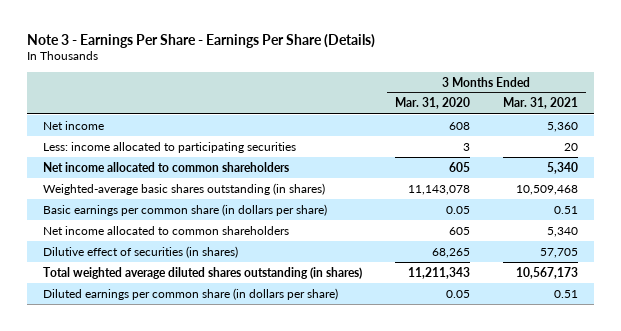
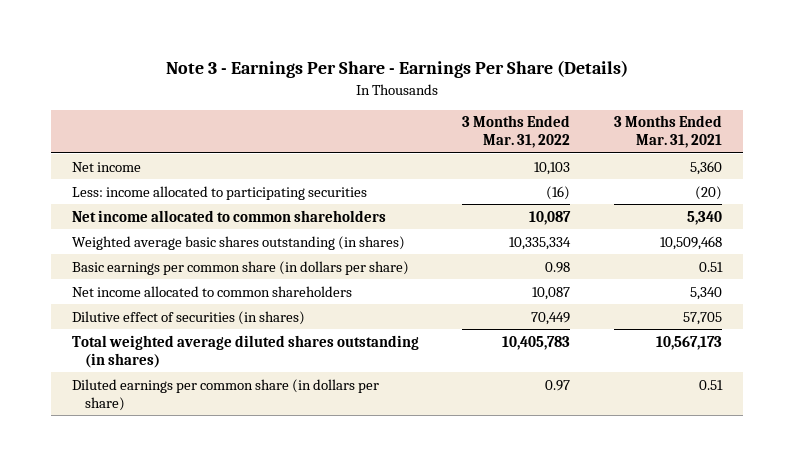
[394,97,470,110] Mar. 31, 2020 -> none
none -> [462,115,571,149] 3 Months Ended Mar. 31, 2022
[563,142,578,151] 20 -> [694,185,722,200] (20)
[43,182,326,195] Weighted-average basic shares outstanding (in shares) -> [72,235,406,250] Weighted average basic shares outstanding (in shares)

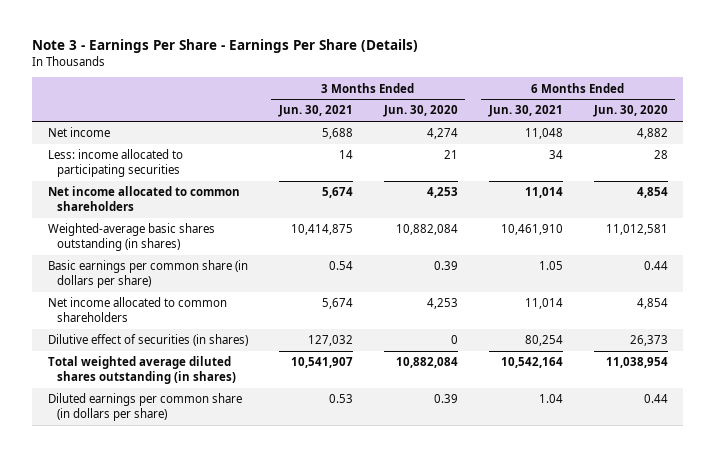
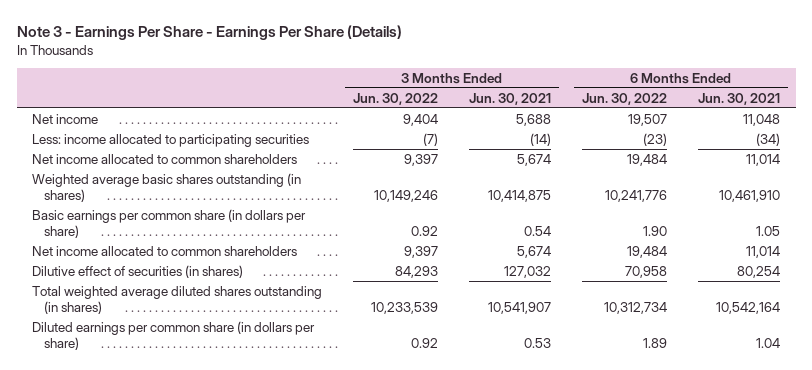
[382,105,458,118] Jun. 30, 2020 -> none
[592,105,668,118] Jun. 30, 2020 -> none
none -> [353,92,439,105] Jun. 30, 2022
none -> [582,92,668,105] Jun. 30, 2022
[338,150,353,160] 14 -> [530,132,552,146] (14)
[548,150,563,160] 34 -> [756,132,781,146] (34)
[47,223,215,251] Weighted-average basic shares outstanding (in shares) -> [32,172,302,203] Weighted average basic shares outstanding (in shares)

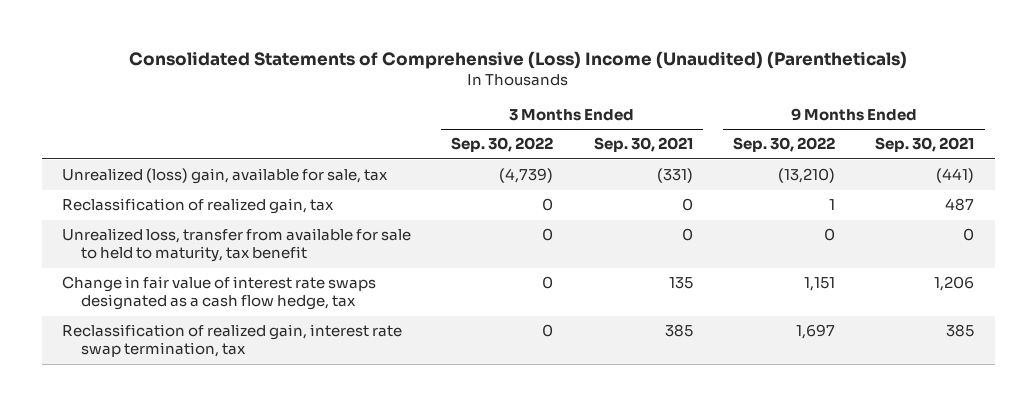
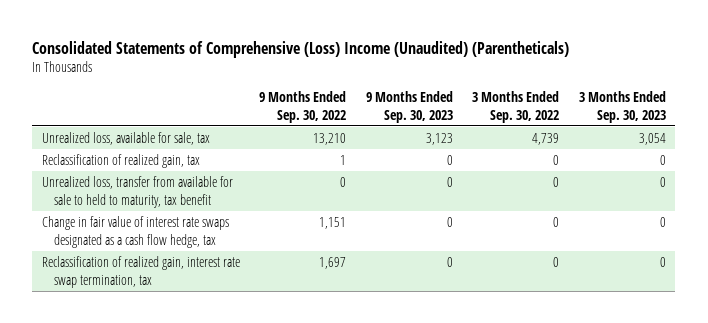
[593,137,693,153] Sep. 30, 2021 -> none
[875,137,975,153] Sep. 30, 2021 -> none
none -> [365,91,453,123] 9 Months Ended Sep. 30, 2023
none -> [578,91,666,123] 3 Months Ended Sep. 30, 2023
[61,168,388,185] Unrealized (loss) gain, available for sale, tax -> [41,131,210,145] Unrealized loss, available for sale, tax
[499,168,554,184] (4,739) -> [532,132,560,145] 4,739
[778,168,836,184] (13,210) -> [313,132,347,145] 13,210

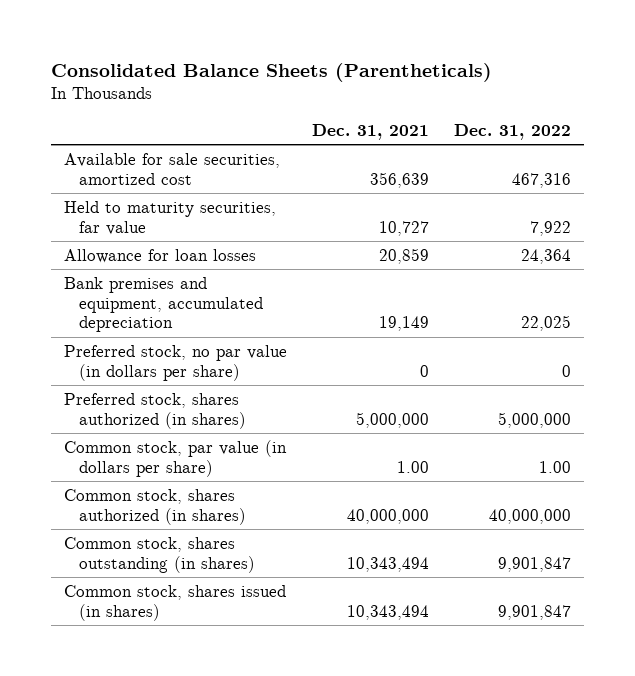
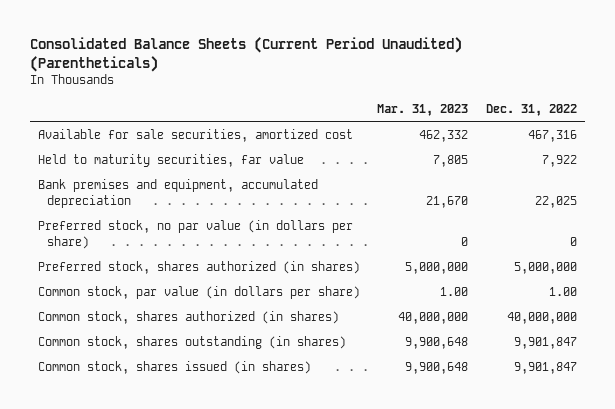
[50,62,492,82] Consolidated Balance Sheets (Parentheticals) -> [29,36,462,72] Consolidated Balance Sheets (Current Period Unaudited) (Parentheticals)
[311,123,429,140] Dec. 31, 2021 -> none
none -> [377,104,469,117] Mar. 31, 2023
[63,248,256,263] Allowance for loan losses -> none

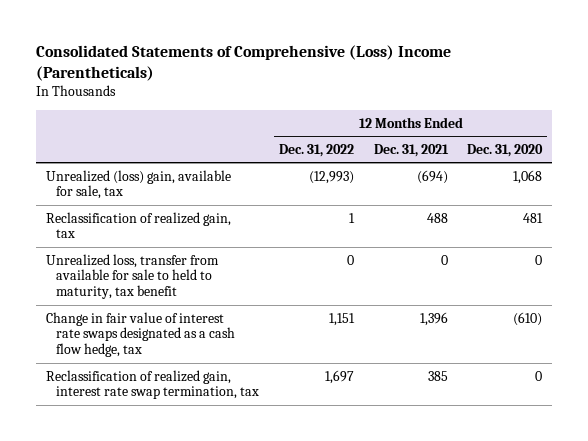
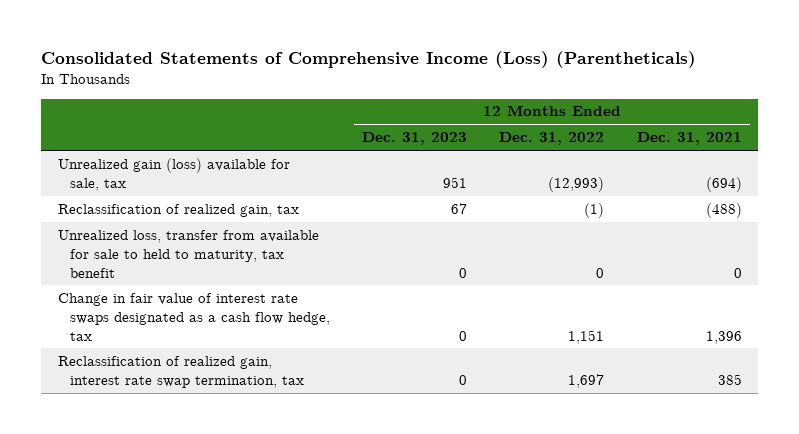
[35,44,451,82] Consolidated Statements of Comprehensive (Loss) Income (Parentheticals) -> [41,51,697,69] Consolidated Statements of Comprehensive Income (Loss) (Parentheticals)
[467,143,544,157] Dec. 31, 2020 -> none
none -> [361,132,467,146] Dec. 31, 2023
[45,169,231,200] Unrealized (loss) gain, available for sale, tax -> [57,157,290,191] Unrealized gain (loss) available for sale, tax
[348,212,355,223] 1 -> [584,202,605,218] (1)
[426,212,448,223] 488 -> [705,202,742,218] (488)

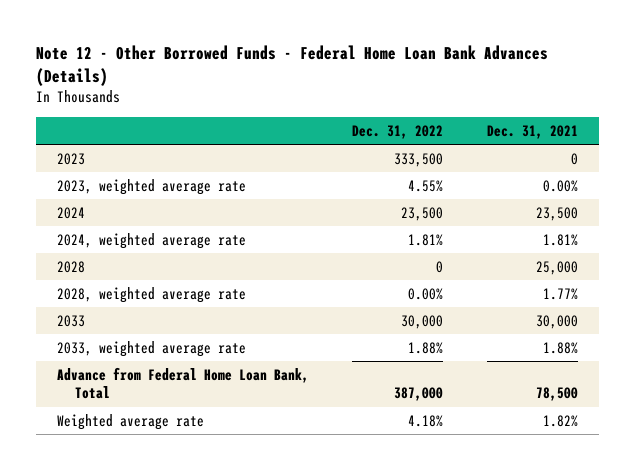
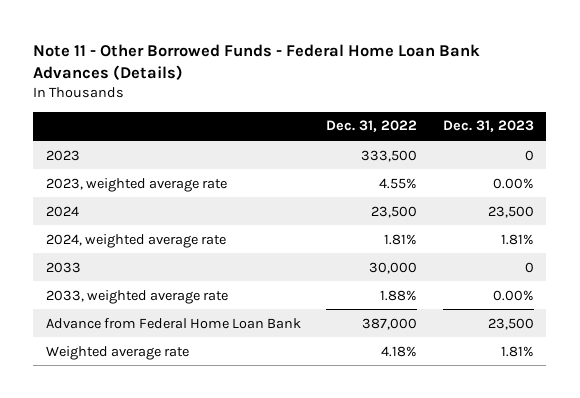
[35,44,548,86] Note 12 - Other Borrowed Funds - Federal Home Loan Bank Advances (Details) -> [33,43,481,80] Note 11 - Other Borrowed Funds - Federal Home Loan Bank Advances (Details)
[486,124,578,139] Dec. 31, 2021 -> none
none -> [442,120,534,133] Dec. 31, 2023
[57,260,86,273] 2028 -> none
[57,286,247,303] 2028, weighted average rate -> none
[57,366,310,400] Advance from Federal Home Loan Bank, Total -> [46,317,302,329] Advance from Federal Home Loan Bank

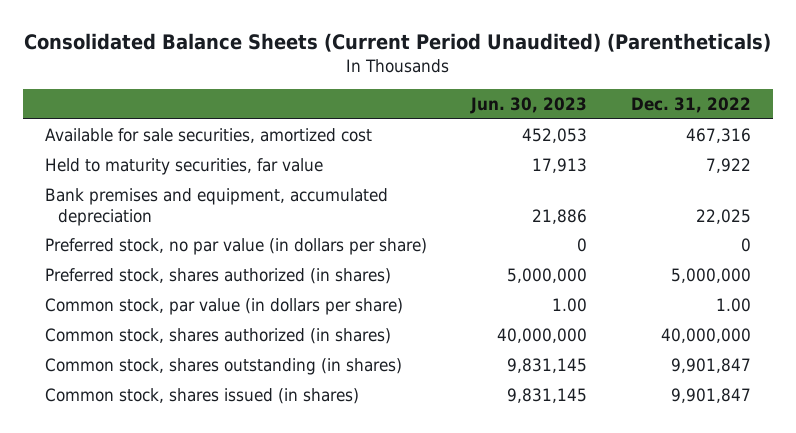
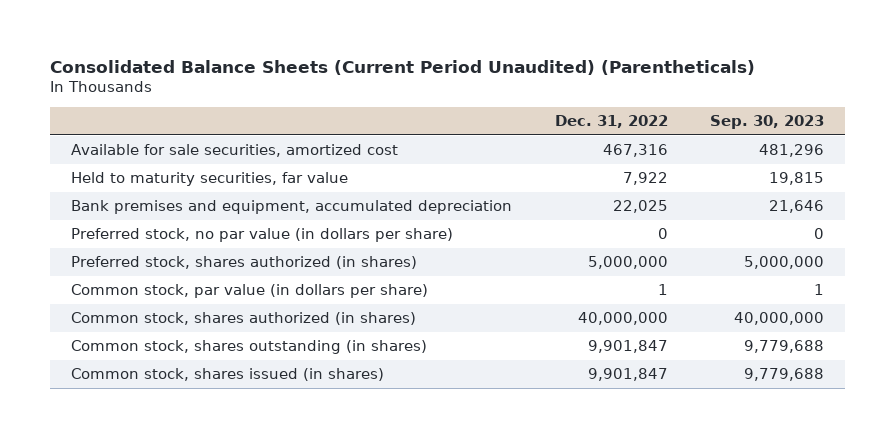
[469,96,587,114] Jun. 30, 2023 -> none
none -> [709,115,824,130] Sep. 30, 2023
[715,298,751,313] 1.00 -> [657,284,668,296] 1

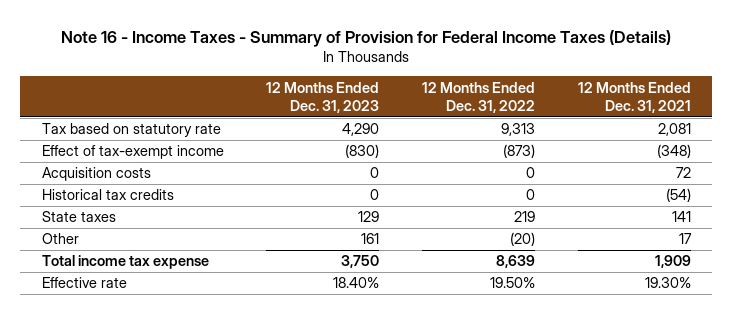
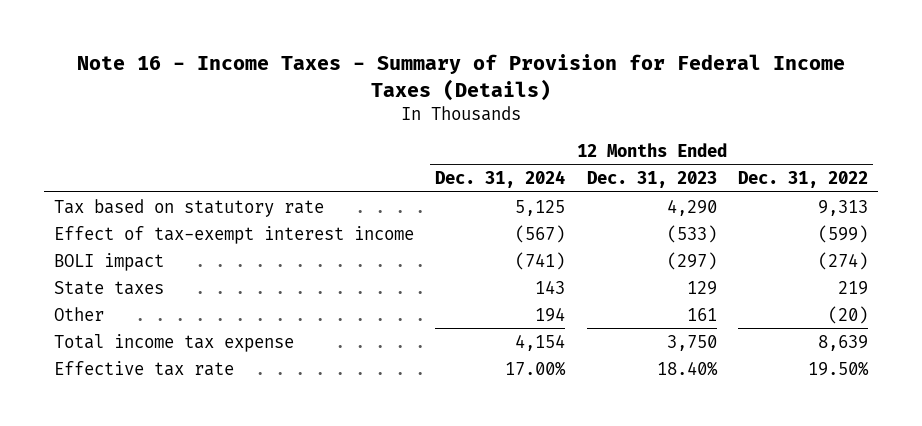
[577,81,691,114] 12 Months Ended Dec. 31, 2021 -> none
none -> [435,170,566,189] Dec. 31, 2024
[41,167,151,182] Acquisition costs -> none
[41,189,174,201] Historical tax credits -> none
[41,145,224,160] Effect of tax-exempt income -> [54,225,415,244] Effect of tax-exempt interest income
[345,144,380,159] (830) -> [666,224,717,243] (533)
[502,144,535,159] (873) -> [817,224,868,243] (599)
none -> [54,252,165,271] BOLI impact
[41,277,127,289] Effective rate -> [54,360,235,376] Effective tax rate

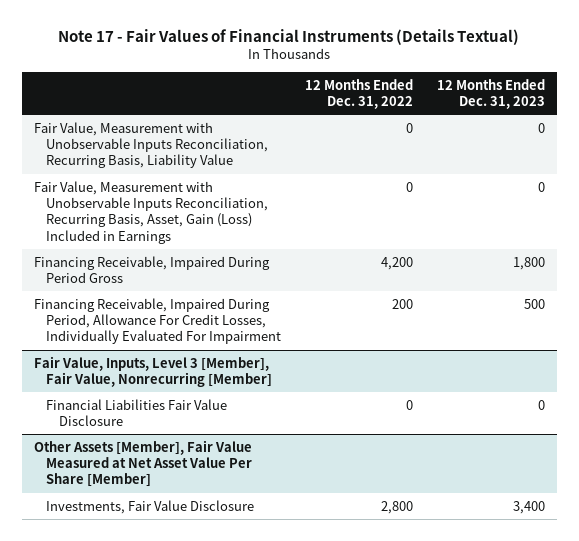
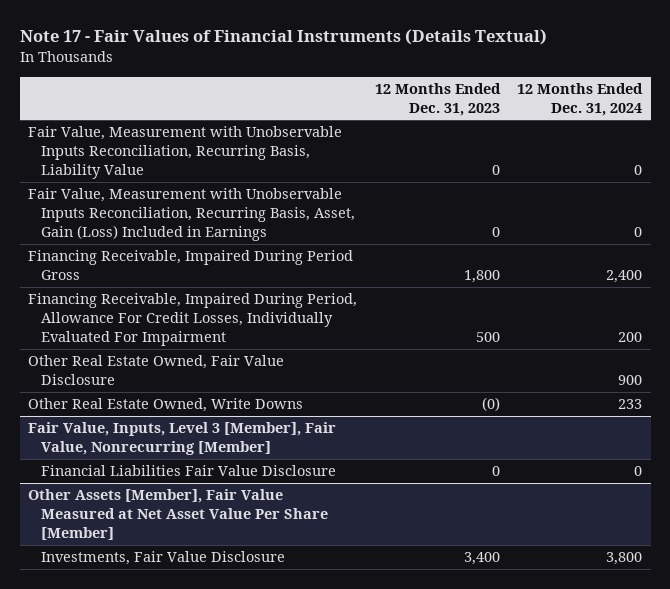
[305,78,414,110] 12 Months Ended Dec. 31, 2022 -> none
none -> [516,82,643,116] 12 Months Ended Dec. 31, 2024
none -> [28,355,285,386] Other Real Estate Owned, Fair Value Disclosure
none -> [28,398,304,413] Other Real Estate Owned, Write Downs

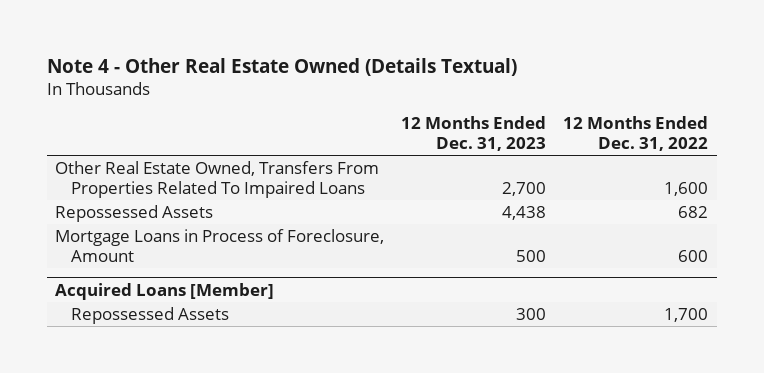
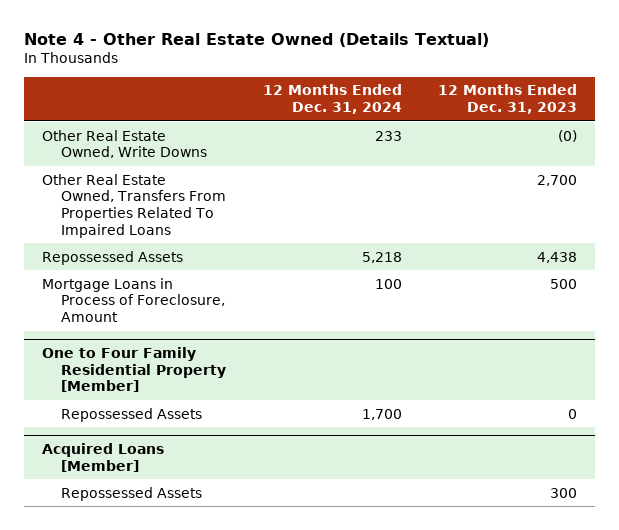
[563,116,709,151] 12 Months Ended Dec. 31, 2022 -> none
none -> [262,84,402,114] 12 Months Ended Dec. 31, 2024
none -> [42,129,208,159] Other Real Estate Owned, Write Downs
none -> [42,346,227,393] One to Four Family Residential Property [Member]
none -> [61,407,203,422] Repossessed Assets

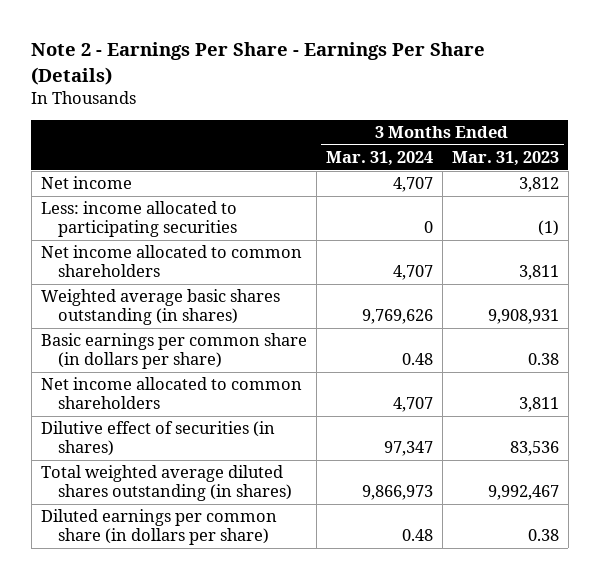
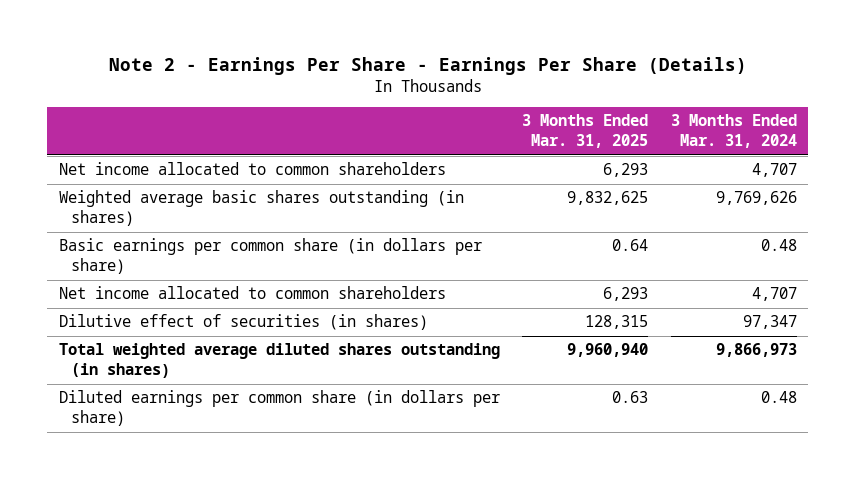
[451,151,559,167] Mar. 31, 2023 -> none
none -> [522,114,649,149] 3 Months Ended Mar. 31, 2025
[40,176,132,190] Net income -> none
[40,201,238,238] Less: income allocated to participating securities -> none

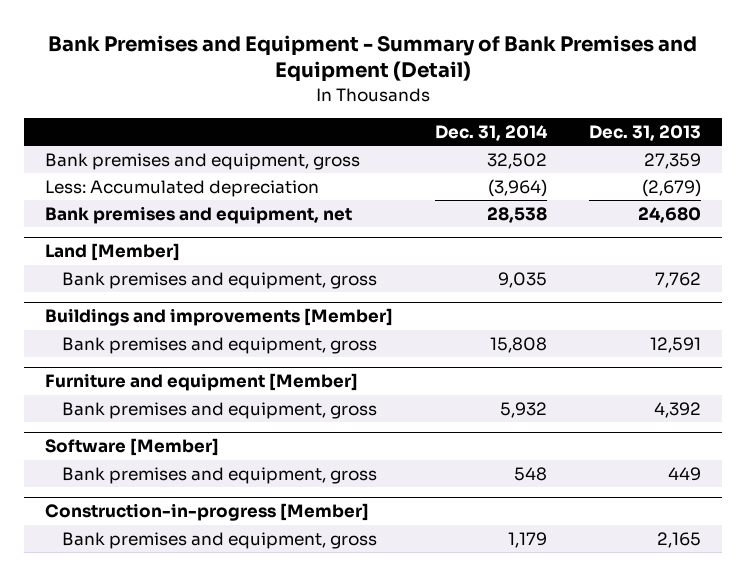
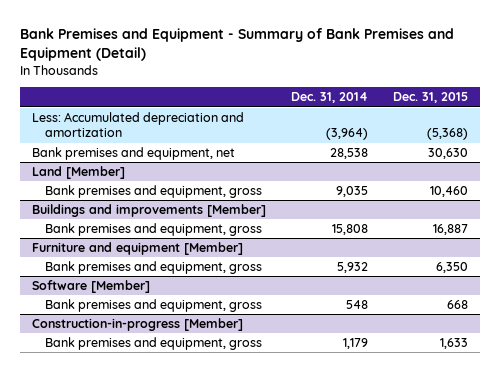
[589,124,702,141] Dec. 31, 2013 -> none
none -> [392,92,468,104] Dec. 31, 2015
[45,152,361,170] Bank premises and equipment, gross -> none
[45,179,320,197] Less: Accumulated depreciation -> [32,112,245,138] Less: Accumulated depreciation and amortization

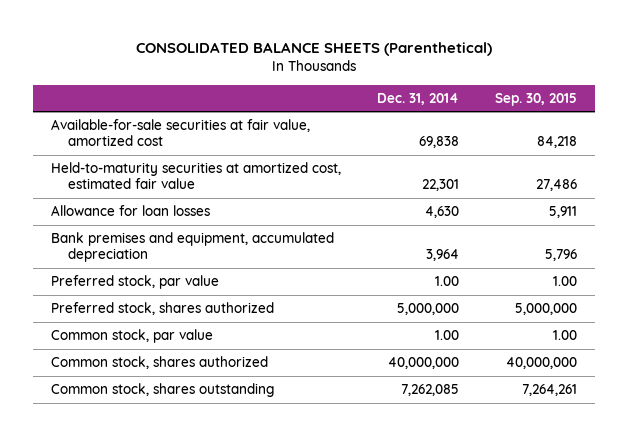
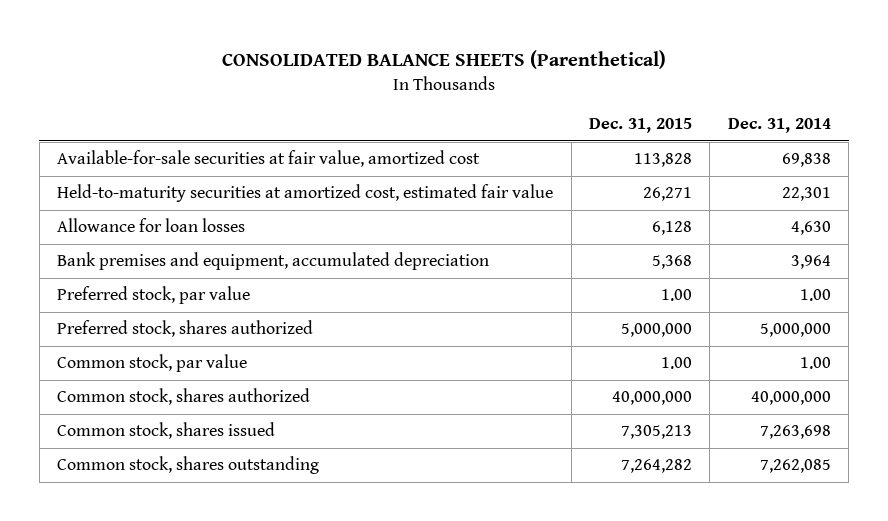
[494,92,577,106] Sep. 30, 2015 -> none
none -> [588,118,692,134] Dec. 31, 2015
none -> [57,422,276,440] Common stock, shares issued

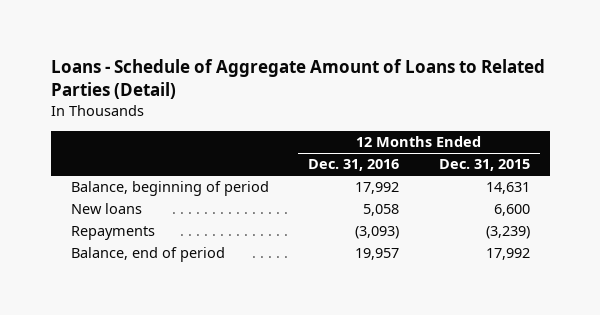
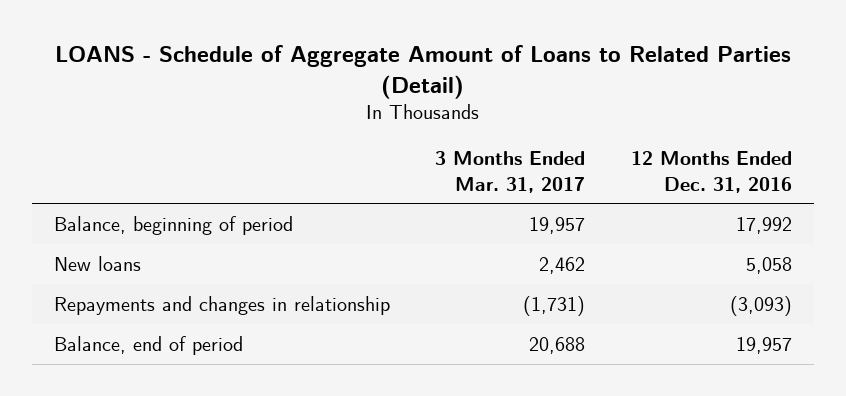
[50,59,545,100] Loans - Schedule of Aggregate Amount of Loans to Related Parties (Detail) -> [54,45,791,99] LOANS - Schedule of Aggregate Amount of Loans to Related Parties (Detail)
[438,159,530,172] Dec. 31, 2015 -> none
none -> [435,151,586,193] 3 Months Ended Mar. 31, 2017
[70,226,155,241] Repayments -> [54,295,391,315] Repayments and changes in relationship

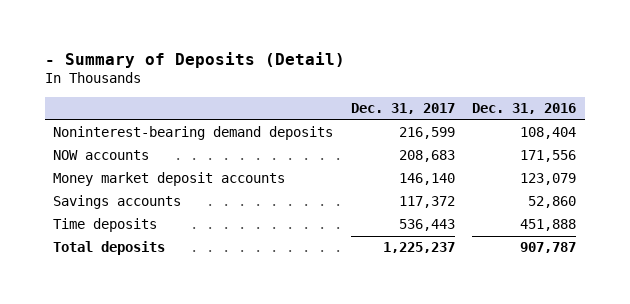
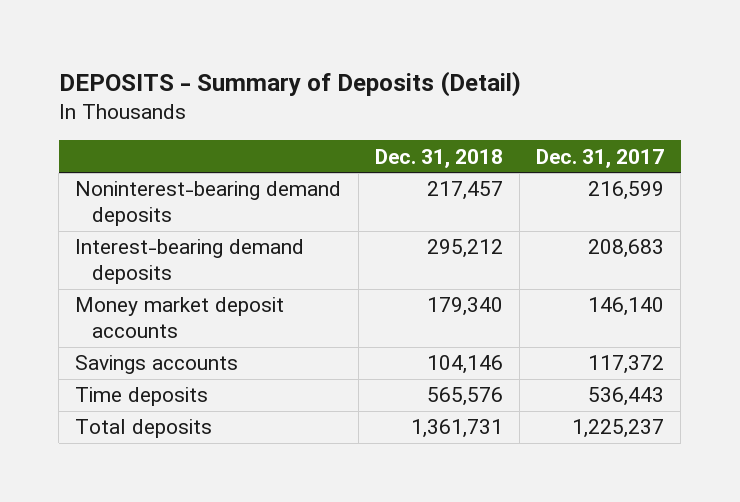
[44,52,345,69] - Summary of Deposits (Detail) -> [58,71,521,98] DEPOSITS - Summary of Deposits (Detail)
[472,103,577,115] Dec. 31, 2016 -> none
none -> [374,148,503,168] Dec. 31, 2018
[53,150,150,161] NOW accounts -> [75,239,305,285] Interest-bearing demand deposits

